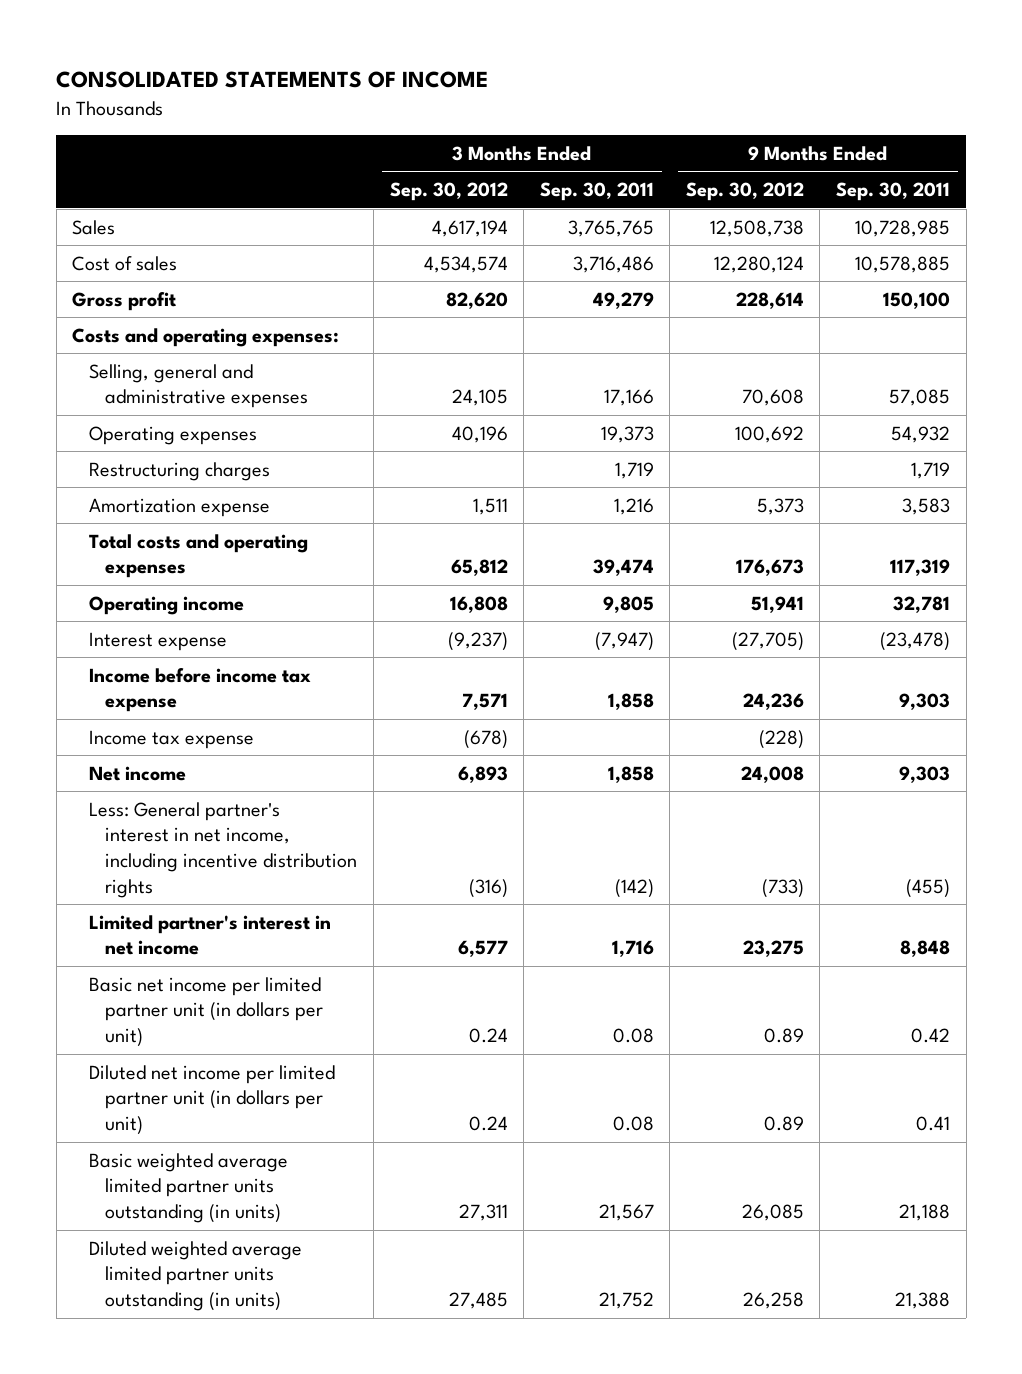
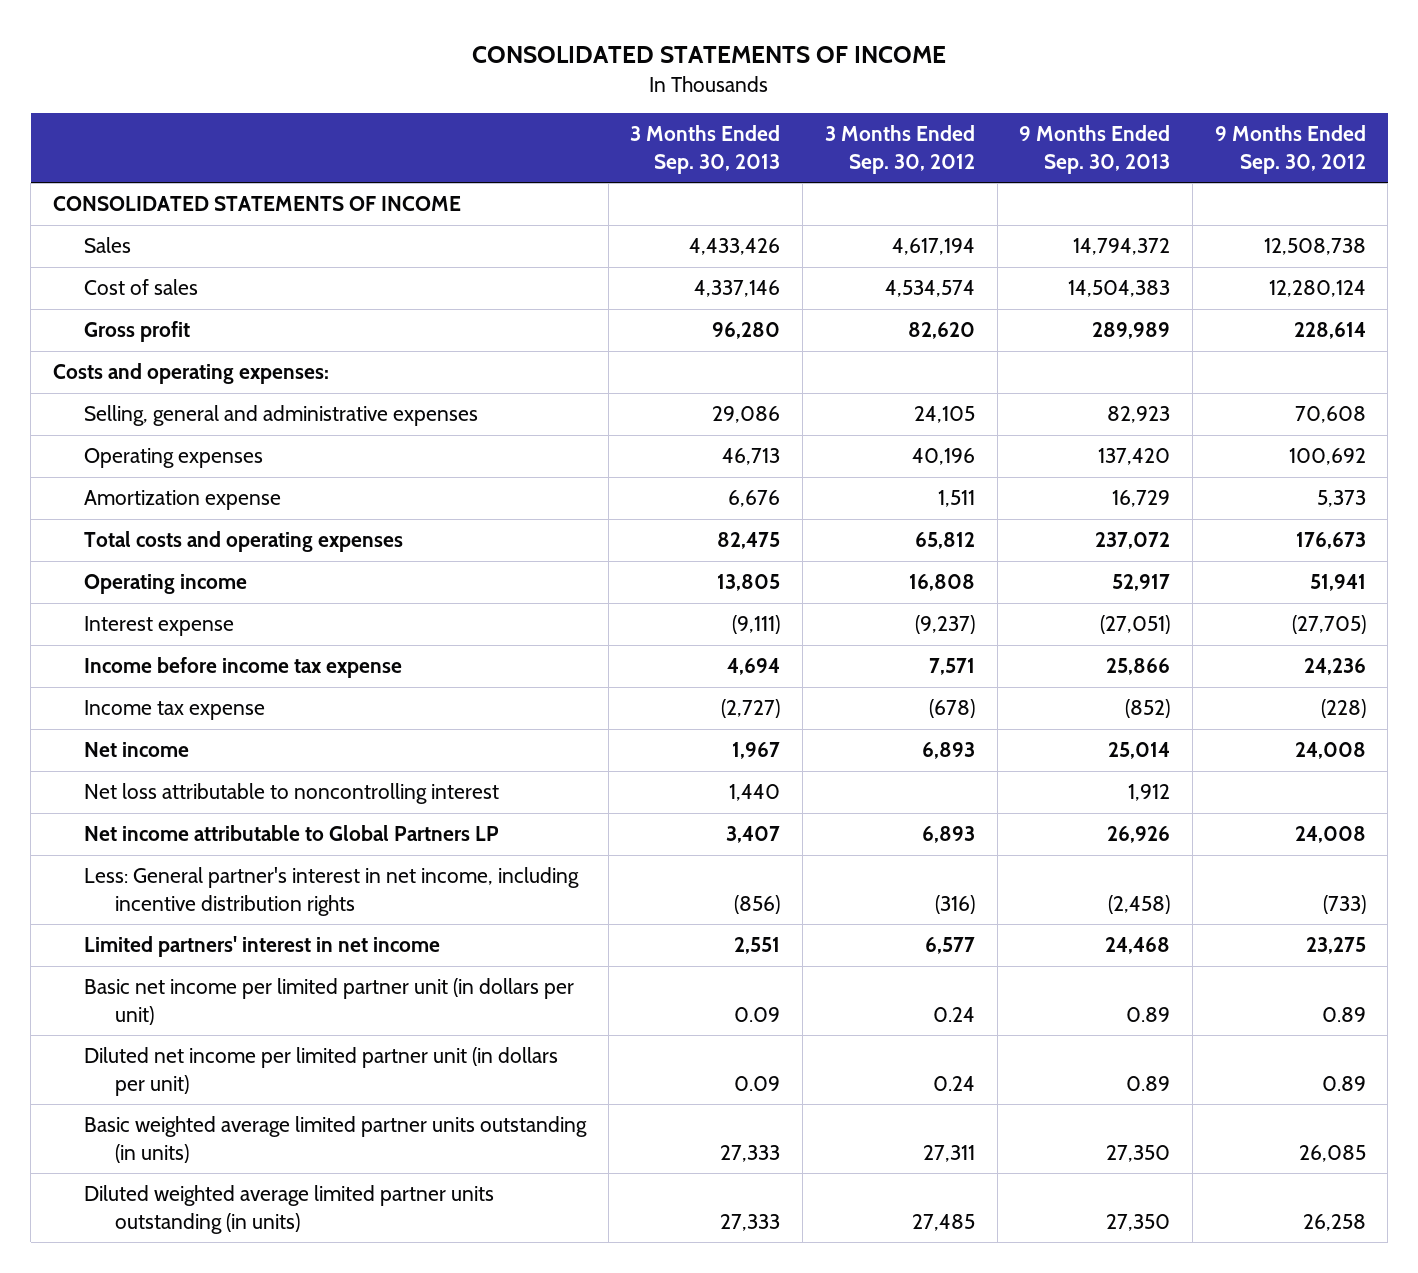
[539,182,654,202] Sep. 30, 2011 -> none
[835,182,950,202] Sep. 30, 2011 -> none
none -> [630,125,781,174] 3 Months Ended Sep. 30, 2013
none -> [1019,125,1171,174] 9 Months Ended Sep. 30, 2013
none -> [52,196,461,212] CONSOLIDATED STATEMENTS OF INCOME
[88,461,270,481] Restructuring charges -> none
none -> [84,783,500,805] Net loss attributable to noncontrolling interest
none -> [84,825,500,842] Net income attributable to Global Partners LP
[88,914,331,956] Limited partner's interest in net income -> [84,936,441,958] Limited partners' interest in net income

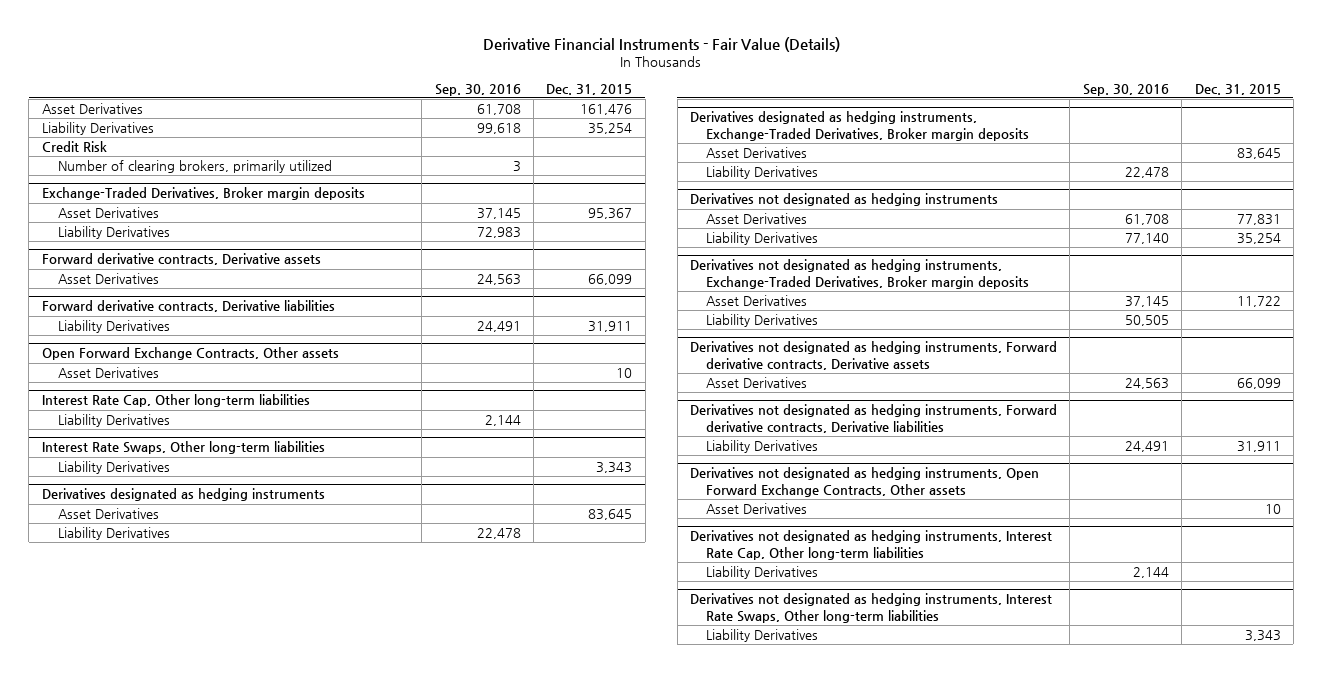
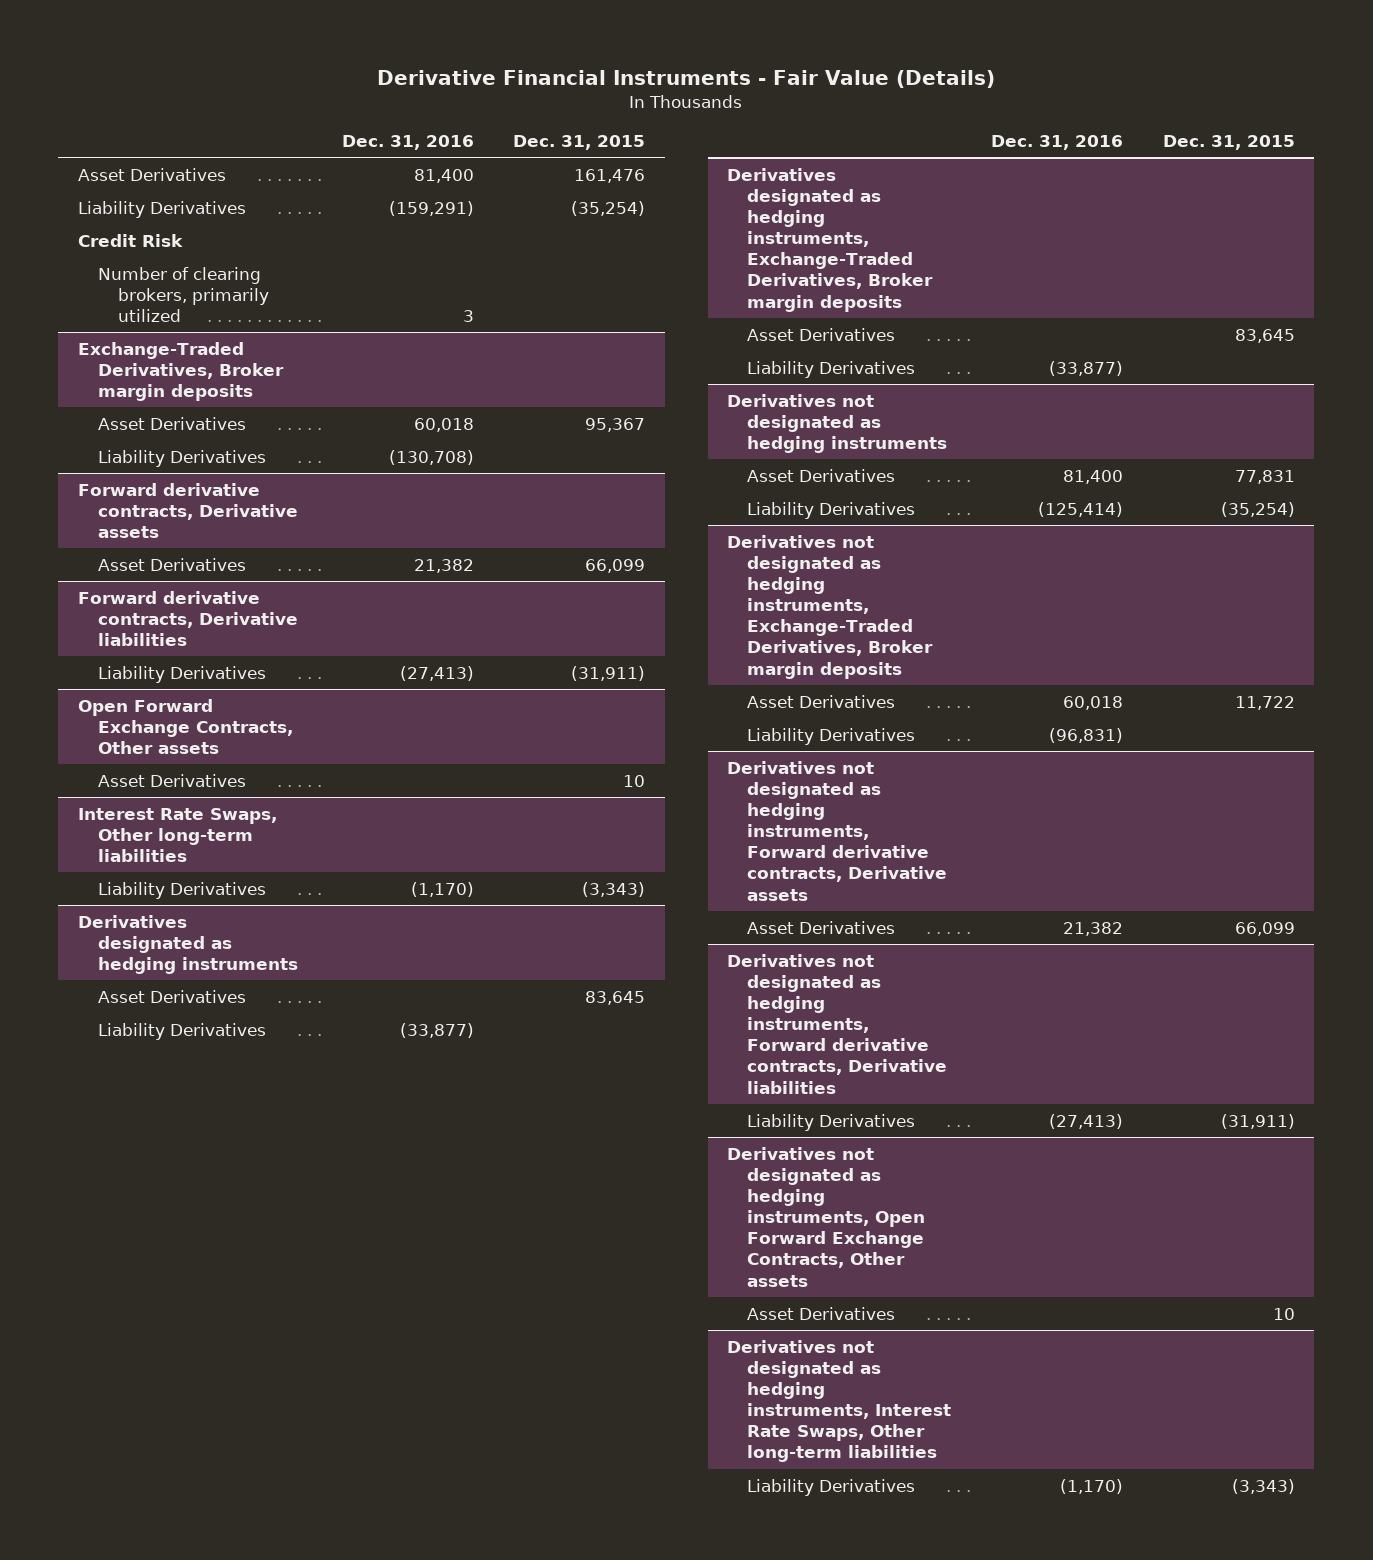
[434,83,521,96] Sep. 30, 2016 -> none
none -> [341,135,474,151] Dec. 31, 2016
[588,123,633,135] 35,254 -> [571,200,646,216] (35,254)
[588,321,633,333] 31,911 -> [571,665,646,681] (31,911)
[41,394,310,408] Interest Rate Cap, Other long-term liabilities -> none
[58,414,171,428] Liability Derivatives -> none
[596,462,633,474] 3,343 -> [582,881,646,897] (3,343)
[1236,233,1281,245] 35,254 -> [1220,501,1295,517] (35,254)
[1236,441,1281,453] 31,911 -> [1220,1113,1295,1129] (31,911)
[689,530,1052,560] Derivatives not designated as hedging instruments, Interest Rate Cap, Other long-term liabilities -> none
[706,566,819,580] Liability Derivatives -> none
[1244,630,1281,642] 3,343 -> [1231,1478,1295,1494] (3,343)

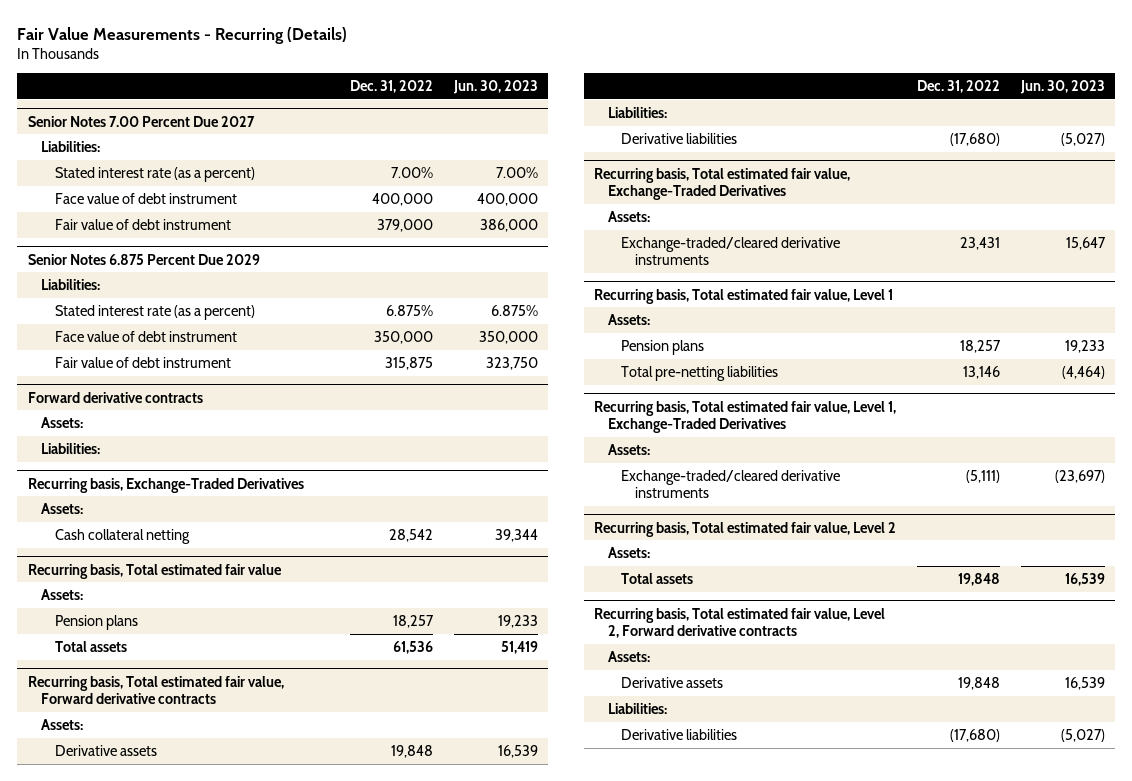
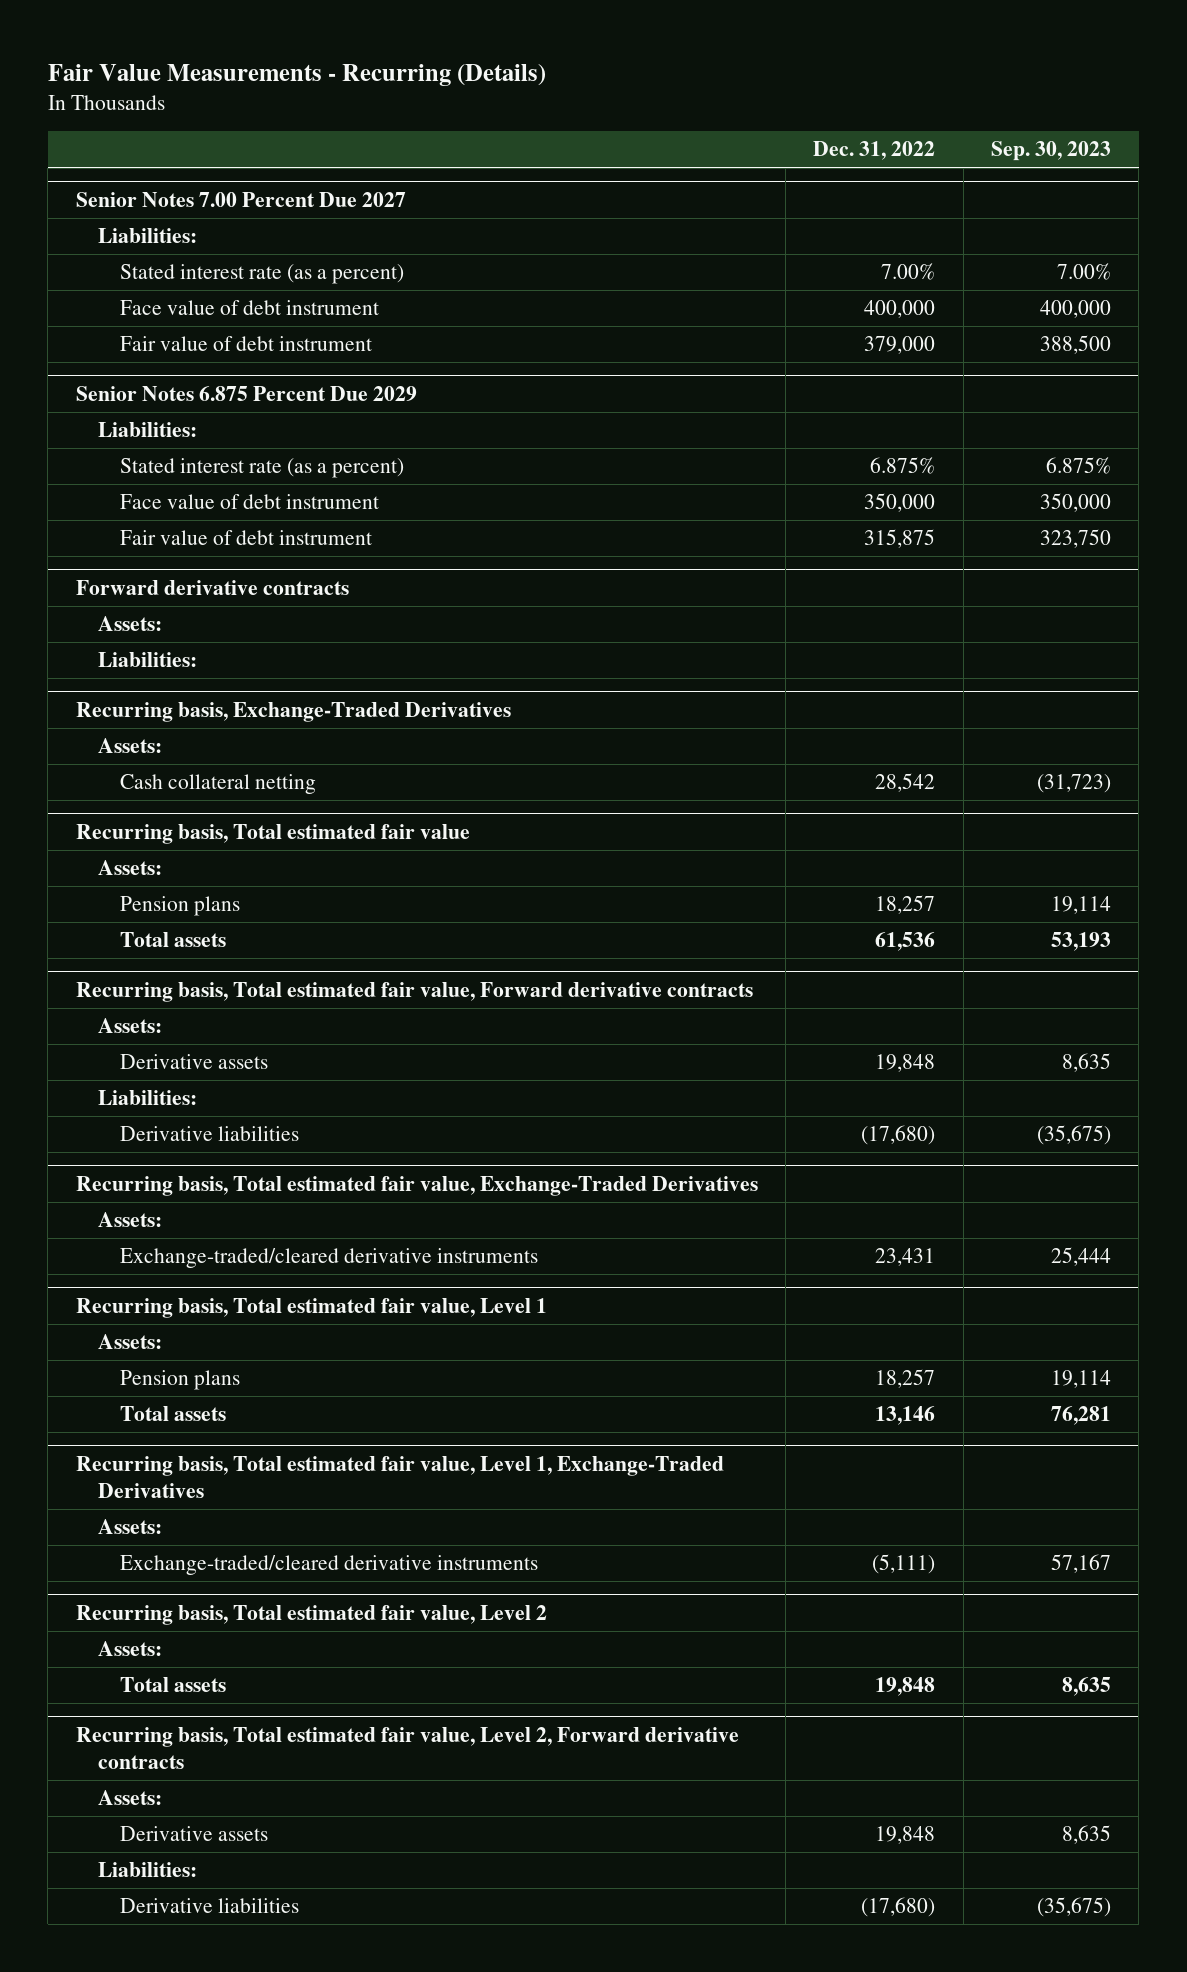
[453,80,539,95] Jun. 30, 2023 -> none
none -> [990,141,1111,162] Sep. 30, 2023
[621,365,779,381] Total pre-netting liabilities -> [119,1406,226,1422] Total assets

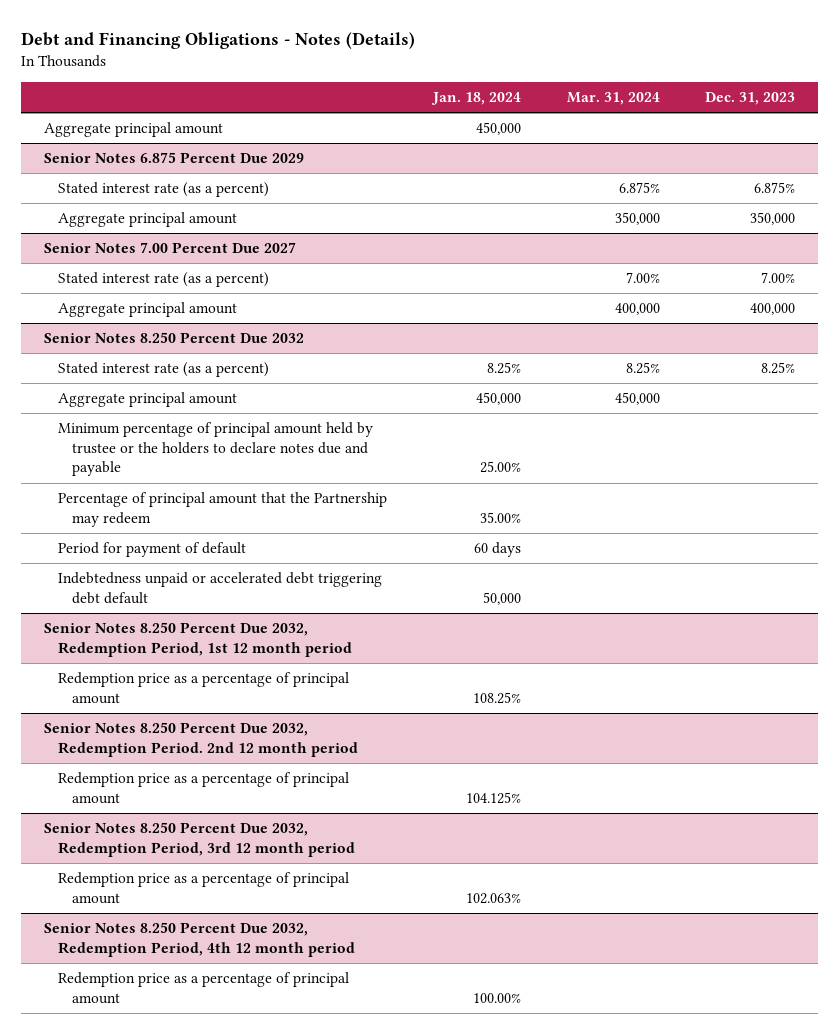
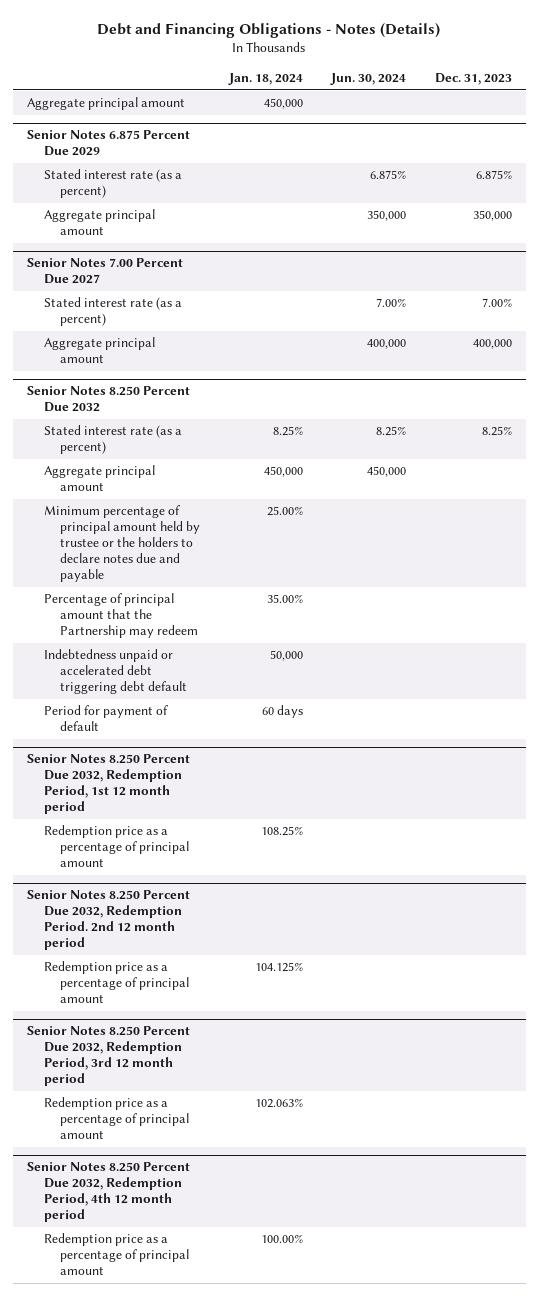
[566,92,660,106] Mar. 31, 2024 -> none
none -> [330,73,407,86] Jun. 30, 2024
[57,542,246,558] Period for payment of default -> [43,705,168,732] Period for payment of default

